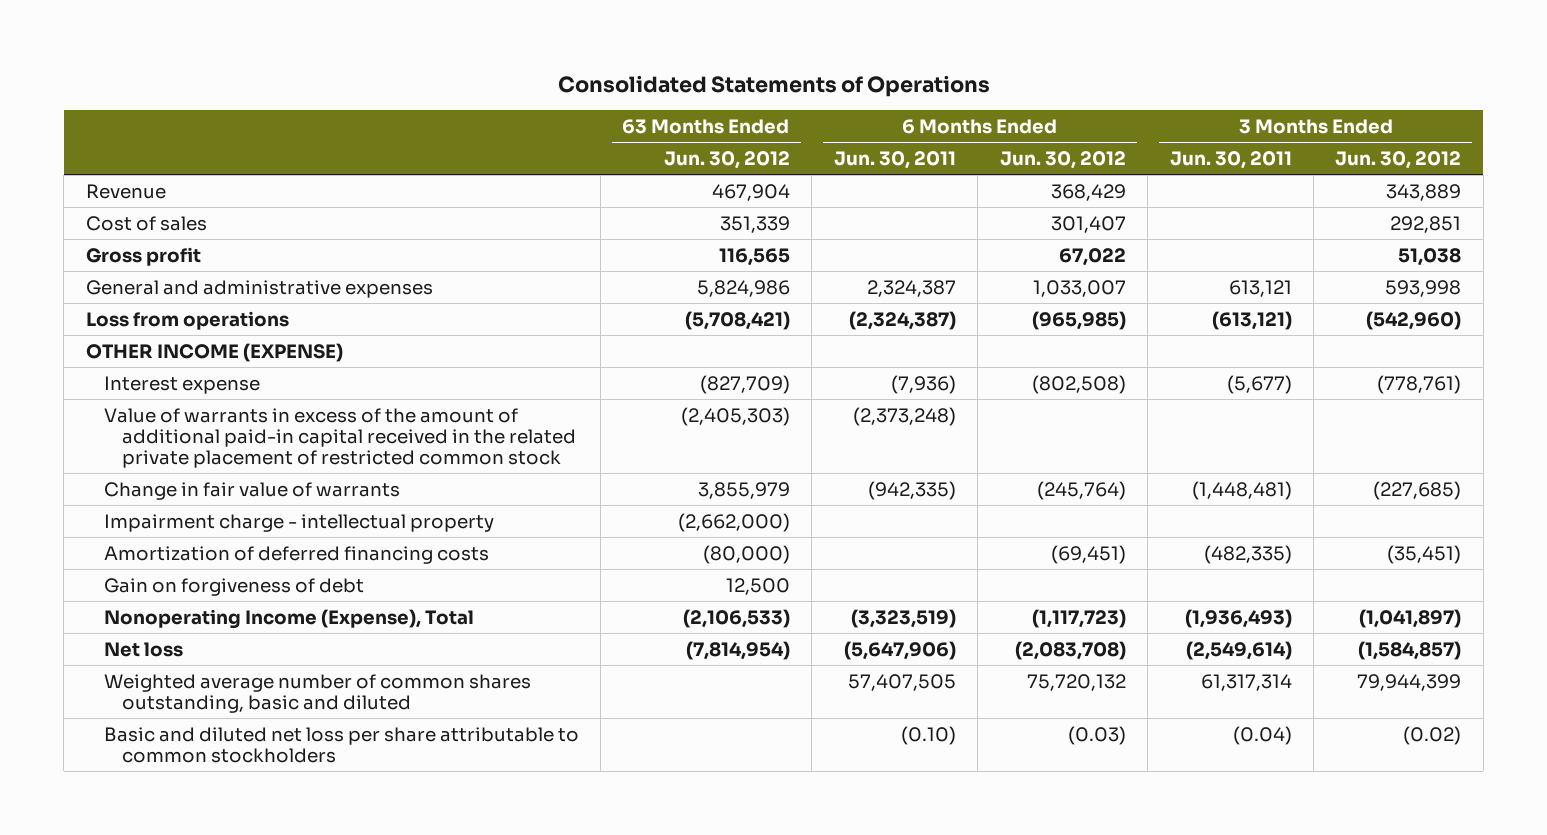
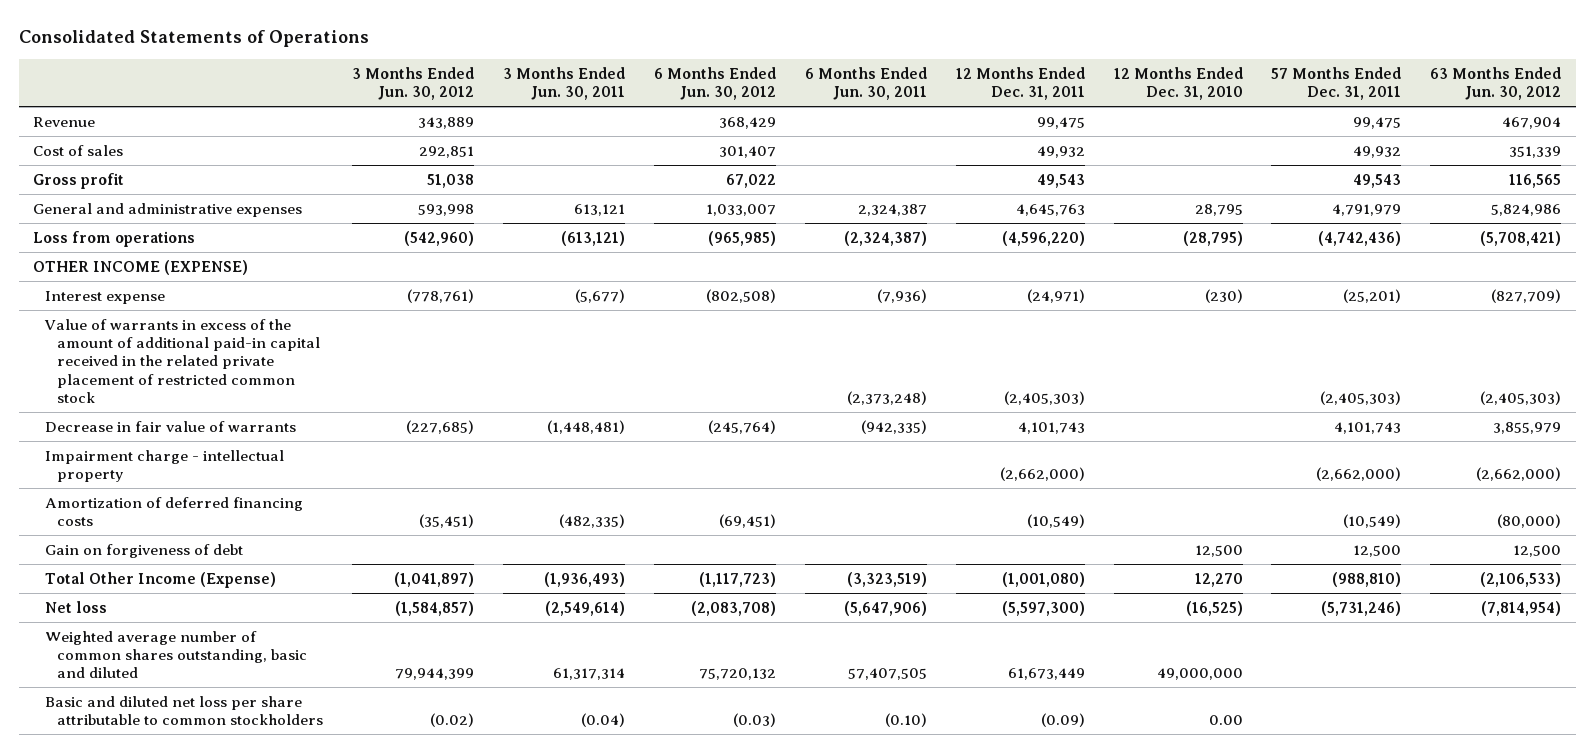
none -> [955,66,1085,101] 12 Months Ended Dec. 31, 2011
none -> [1113,66,1243,101] 12 Months Ended Dec. 31, 2010
none -> [1271,66,1402,101] 57 Months Ended Dec. 31, 2011
[103,481,400,500] Change in fair value of warrants -> [45,420,297,432] Decrease in fair value of warrants
[103,608,474,629] Nonoperating Income (Expense), Total -> [45,571,277,588] Total Other Income (Expense)

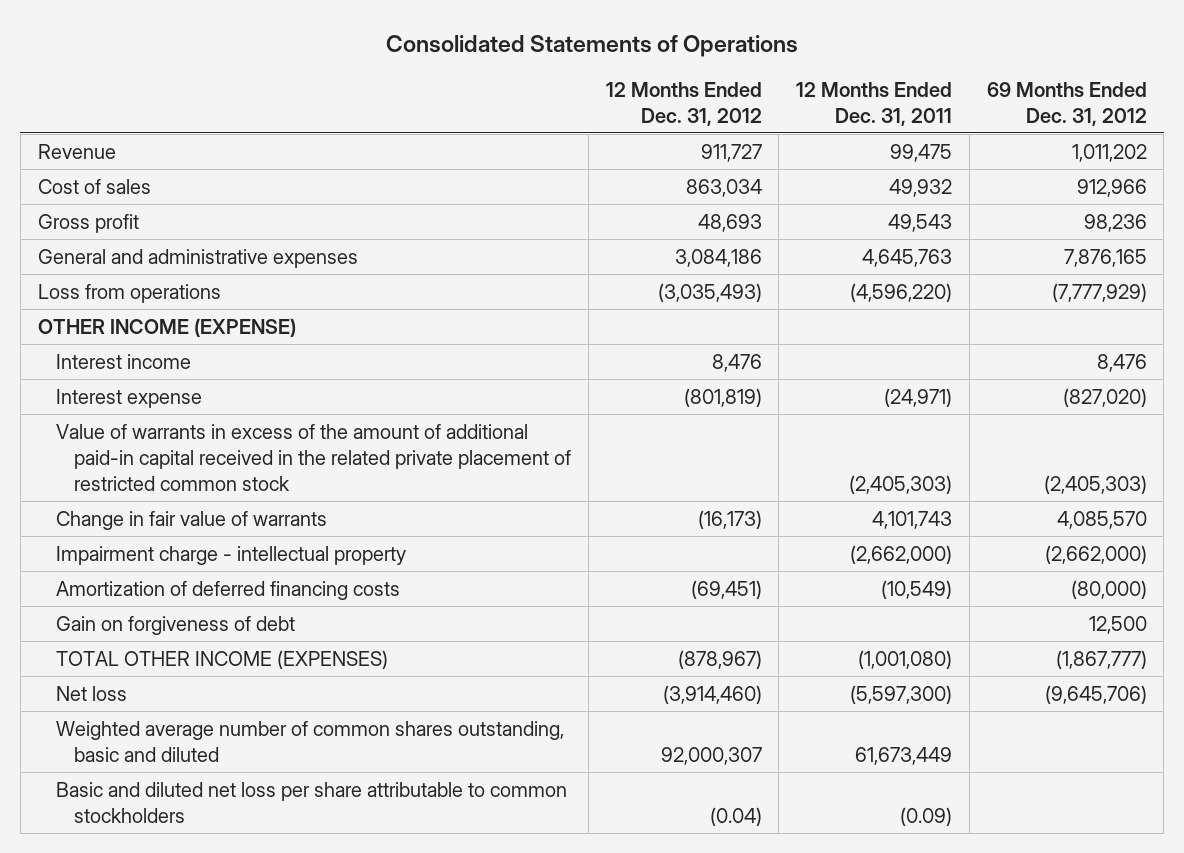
[352,66,475,101] 3 Months Ended Jun. 30, 2012 -> none
[502,66,625,101] 3 Months Ended Jun. 30, 2011 -> none
[653,66,776,101] 6 Months Ended Jun. 30, 2012 -> none
[804,66,927,101] 6 Months Ended Jun. 30, 2011 -> none
[1113,66,1243,101] 12 Months Ended Dec. 31, 2010 -> none
[1271,66,1402,101] 57 Months Ended Dec. 31, 2011 -> none
[1430,66,1562,101] 63 Months Ended Jun. 30, 2012 -> none
none -> [605,81,762,126] 12 Months Ended Dec. 31, 2012
none -> [986,81,1147,126] 69 Months Ended Dec. 31, 2012
none -> [55,353,191,369] Interest income
[45,420,297,432] Decrease in fair value of warrants -> [55,510,327,530] Change in fair value of warrants
[45,571,277,588] Total Other Income (Expense) -> [55,649,388,669] TOTAL OTHER INCOME (EXPENSES)

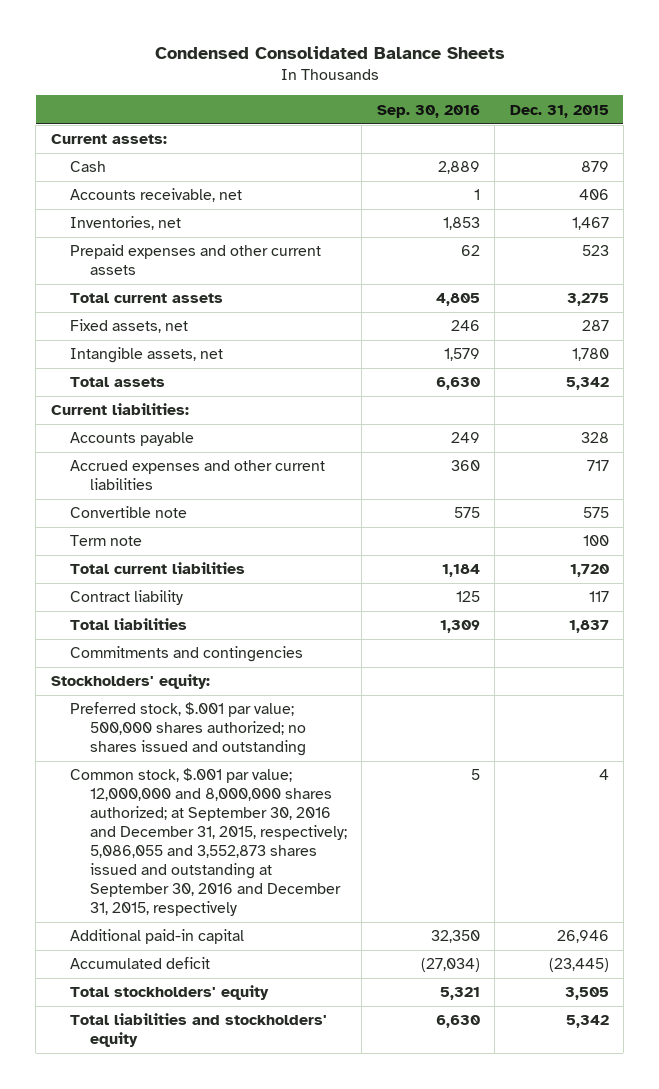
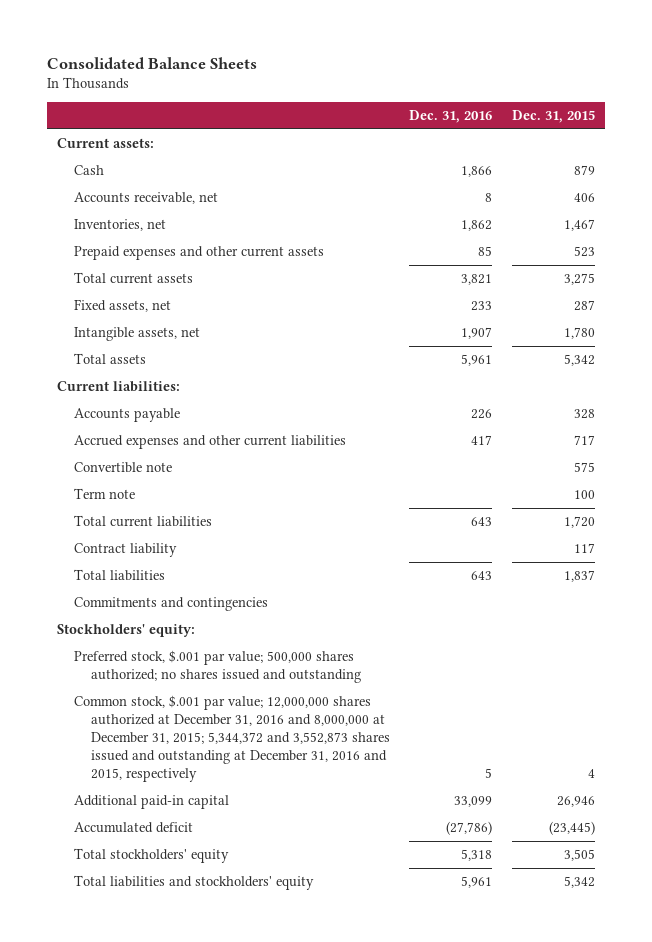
[154,46,505,60] Condensed Consolidated Balance Sheets -> [46,56,257,69] Consolidated Balance Sheets
[376,104,480,118] Sep. 30, 2016 -> none
none -> [409,110,493,124] Dec. 31, 2016
[70,768,347,917] Common stock, $.001 par value; 12,000,000 and 8,000,000 shares authorized; at September 30, 2016 and December 31, 2015, respectively; 5,086,055 and 3,552,873 shares issued and outstanding at September 30, 2016 and December 31, 2015, respectively -> [73,694,390,782] Common stock, $.001 par value; 12,000,000 shares authorized at December 31, 2016 and 8,000,000 at December 31, 2015; 5,344,372 and 3,552,873 shares issued and outstanding at December 31, 2016 and 2015, respectively

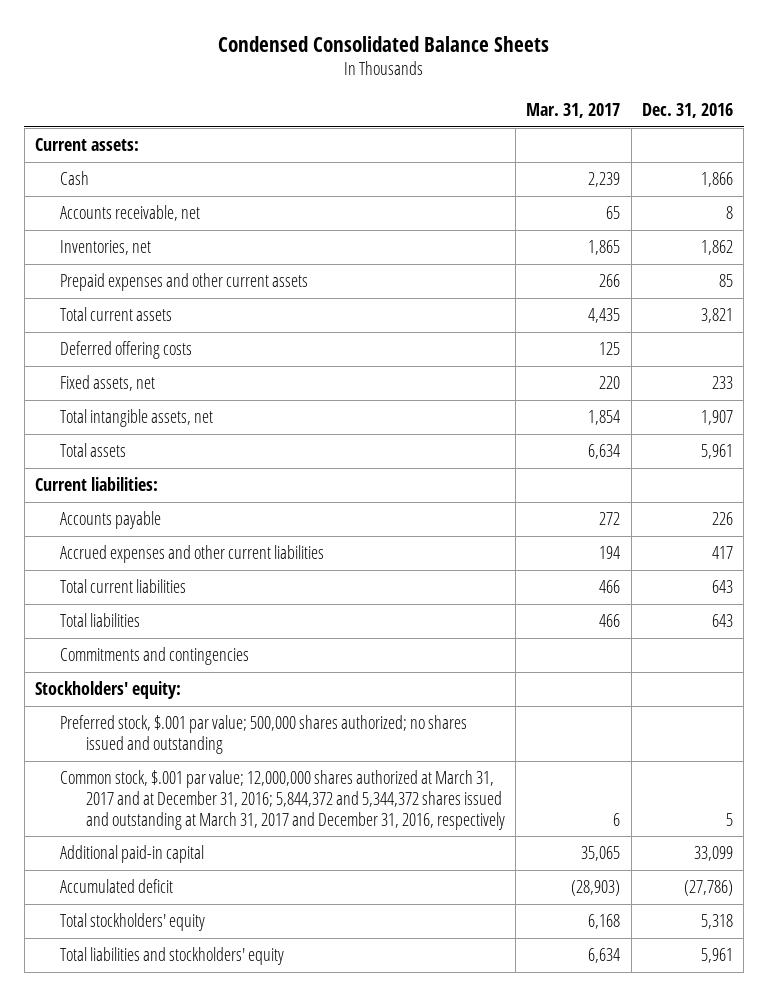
[46,56,257,69] Consolidated Balance Sheets -> [218,35,550,52] Condensed Consolidated Balance Sheets
[512,110,596,124] Dec. 31, 2015 -> none
none -> [526,103,621,119] Mar. 31, 2017
none -> [60,341,193,360] Deferred offering costs
[73,326,200,341] Intangible assets, net -> [60,409,214,428] Total intangible assets, net
[73,461,172,473] Convertible note -> none
[73,487,135,499] Term note -> none
[73,542,177,557] Contract liability -> none
[73,694,390,782] Common stock, $.001 par value; 12,000,000 shares authorized at December 31, 2016 and 8,000,000 at December 31, 2015; 5,344,372 and 3,552,873 shares issued and outstanding at December 31, 2016 and 2015, respectively -> [60,770,505,830] Common stock, $.001 par value; 12,000,000 shares authorized at March 31, 2017 and at December 31, 2016; 5,844,372 and 5,344,372 shares issued and outstanding at March 31, 2017 and December 31, 2016, respectively

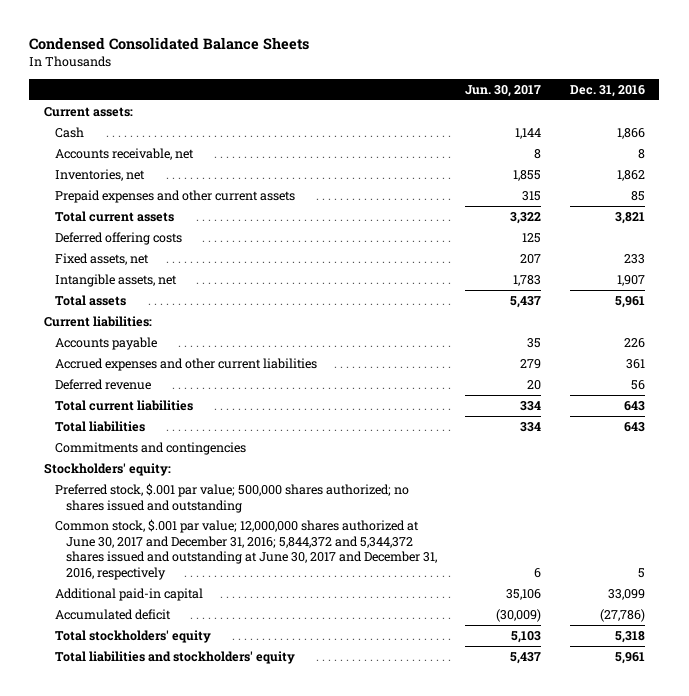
[526,103,621,119] Mar. 31, 2017 -> none
none -> [465,84,542,97] Jun. 30, 2017
[60,409,214,428] Total intangible assets, net -> [54,273,177,287] Intangible assets, net
[712,546,734,560] 417 -> [626,358,646,369] 361
none -> [54,378,151,390] Deferred revenue
[60,770,505,830] Common stock, $.001 par value; 12,000,000 shares authorized at March 31, 2017 and at December 31, 2016; 5,844,372 and 5,344,372 shares issued and outstanding at March 31, 2017 and December 31, 2016, respectively -> [54,518,437,580] Common stock, $.001 par value; 12,000,000 shares authorized at June 30, 2017 and December 31, 2016; 5,844,372 and 5,344,372 shares issued and outstanding at June 30, 2017 and December 31, 2016, respectively

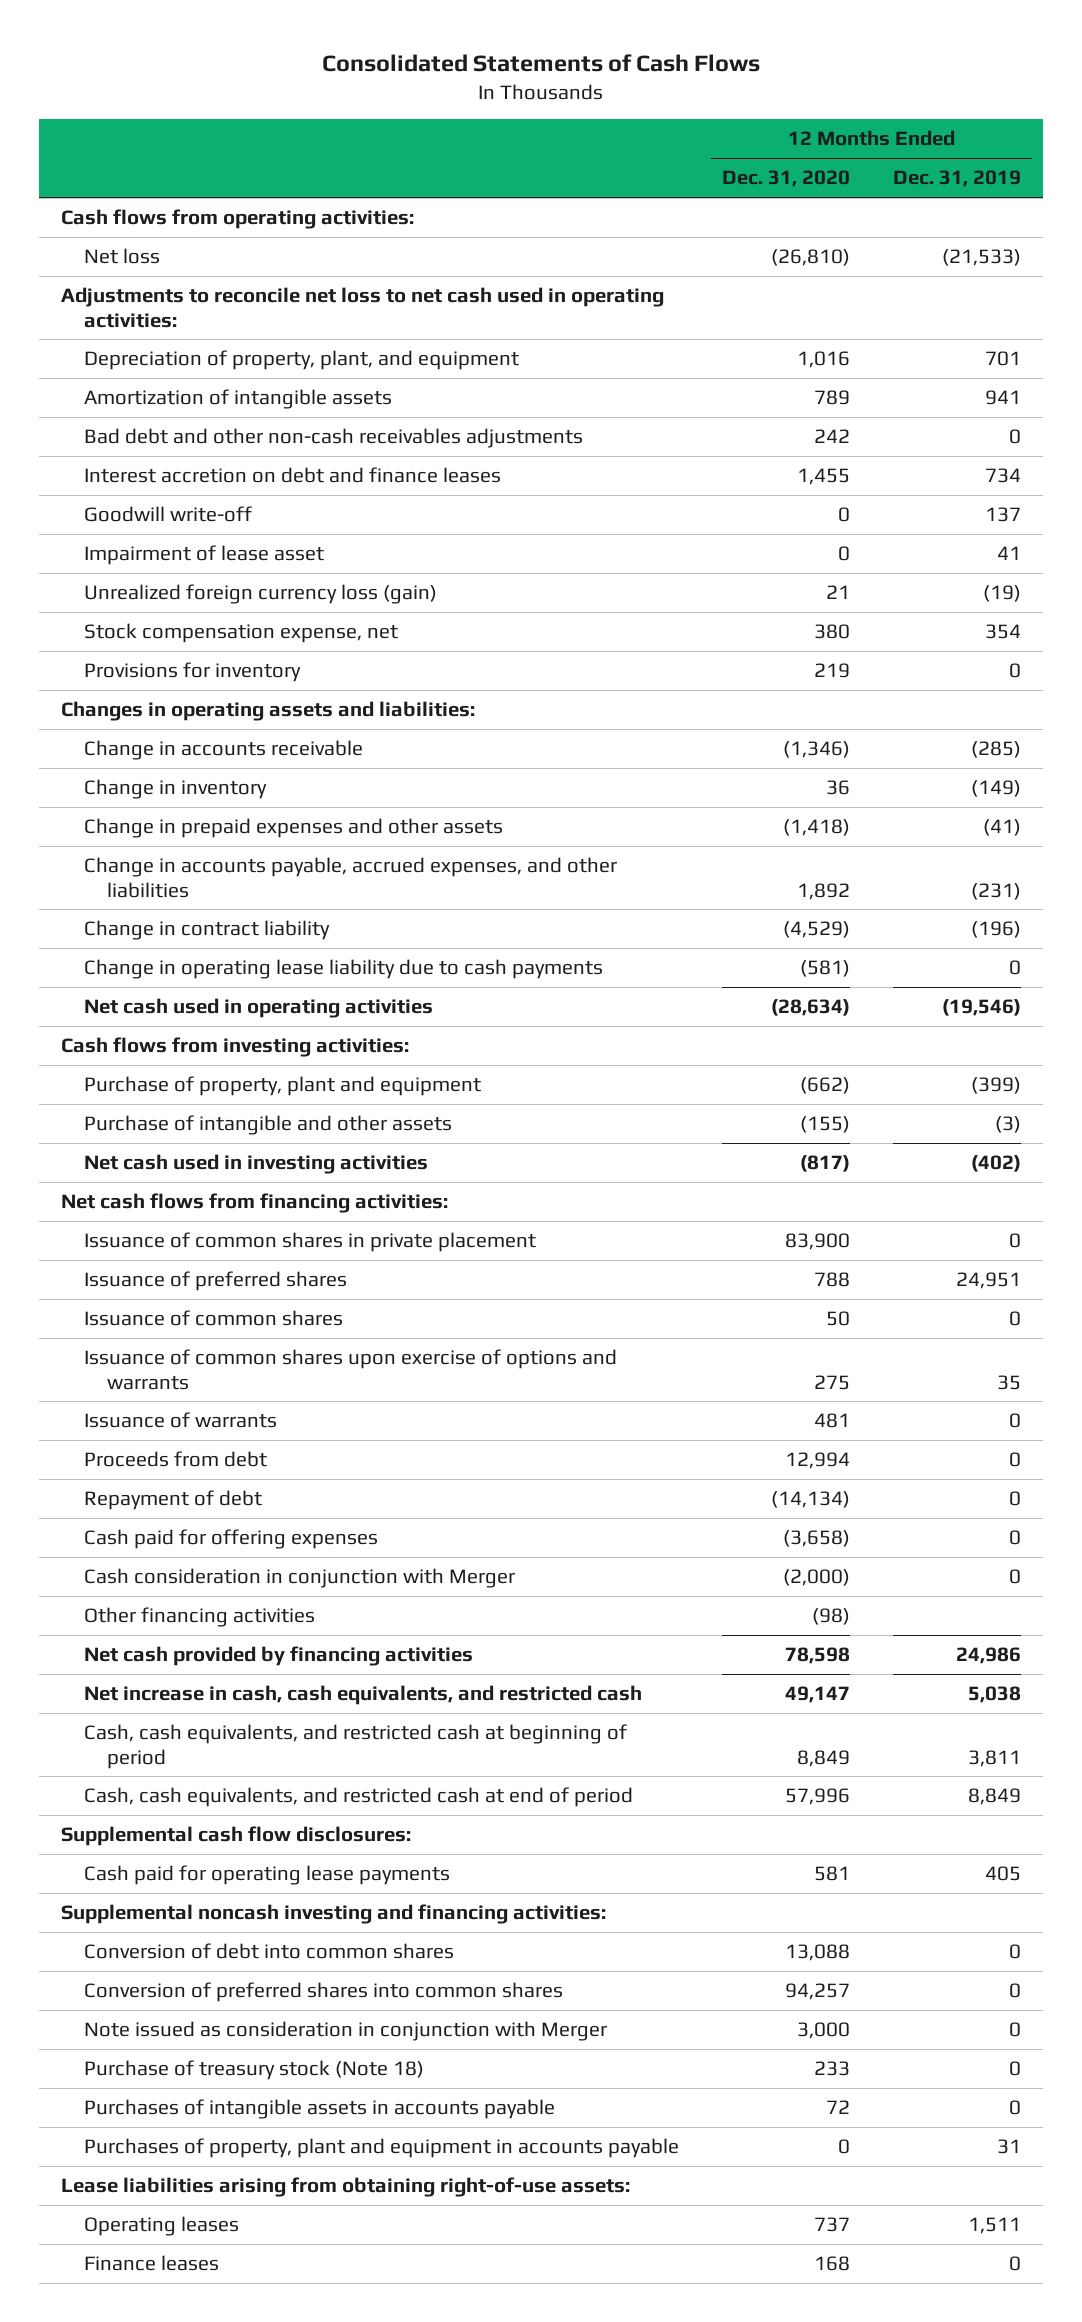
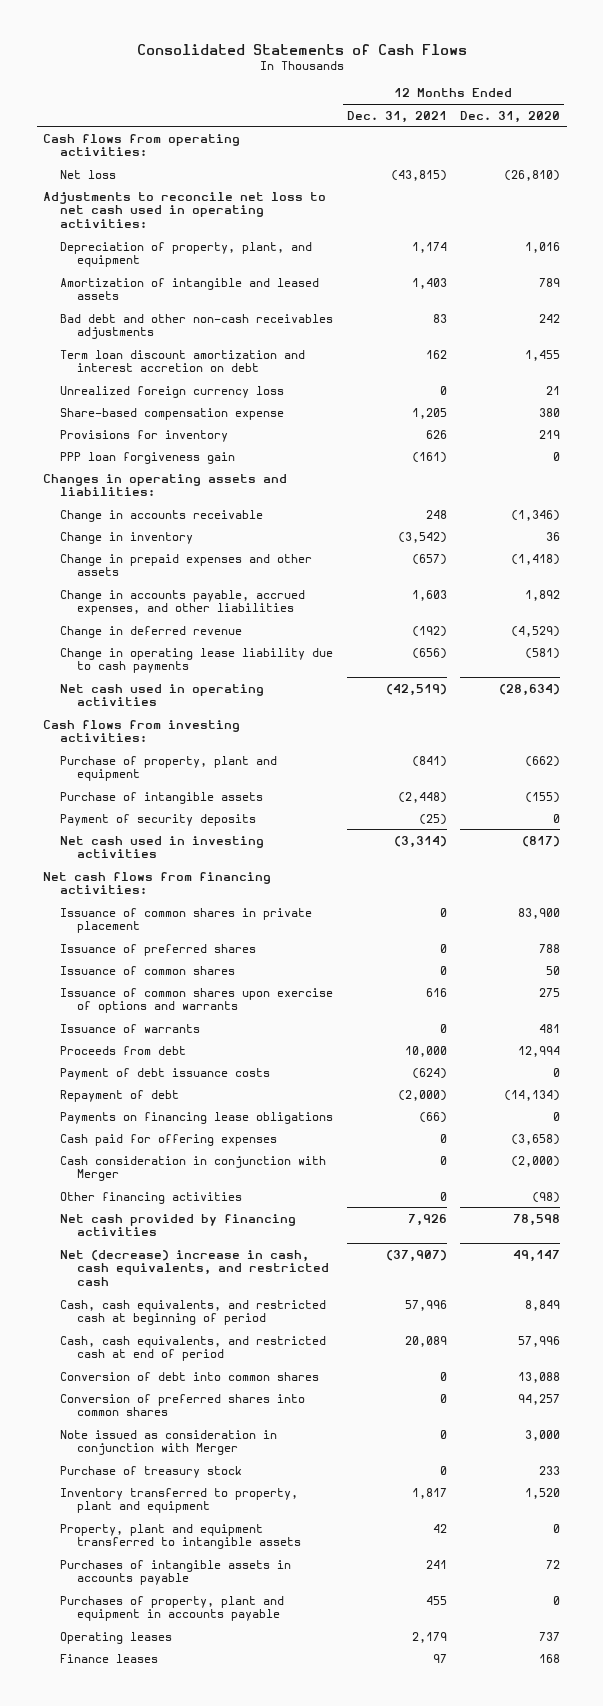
[893,170,1022,188] Dec. 31, 2019 -> none
none -> [346,110,447,123] Dec. 31, 2021
[84,389,393,410] Amortization of intangible assets -> [60,277,320,301] Amortization of intangible and leased assets
[84,506,253,523] Goodwill write-off -> none
[84,545,325,566] Impairment of lease asset -> none
[84,467,502,484] Interest accretion on debt and finance leases -> [60,349,306,373] Term loan discount amortization and interest accretion on debt
[84,584,438,605] Unrealized foreign currency loss (gain) -> [60,385,285,398] Unrealized foreign currency loss
[84,623,399,644] Stock compensation expense, net -> [60,407,285,420] Share-based compensation expense
none -> [60,451,236,464] PPP loan forgiveness gain
[84,920,331,941] Change in contract liability -> [60,625,243,638] Change in deferred revenue
[84,1115,453,1136] Purchase of intangible and other assets -> [60,791,264,804] Purchase of intangible assets
none -> [60,813,257,826] Payment of security deposits
none -> [60,1067,271,1080] Payment of debt issuance costs
none -> [60,1111,334,1124] Payments on financing lease obligations
[84,1685,643,1706] Net increase in cash, cash equivalents, and restricted cash -> [60,1249,330,1287] Net (decrease) increase in cash, cash equivalents, and restricted cash
[60,1826,411,1847] Supplemental cash flow disclosures: -> none
[84,1865,451,1886] Cash paid for operating lease payments -> none
[60,1904,606,1925] Supplemental noncash investing and financing activities: -> none
[84,2060,425,2081] Purchase of treasury stock (Note 18) -> [60,1465,243,1478] Purchase of treasury stock
none -> [60,1487,299,1514] Inventory transferred to property, plant and equipment
none -> [60,1523,302,1550] Property, plant and equipment transferred to intangible assets
[60,2177,630,2198] Lease liabilities arising from obtaining right-of-use assets: -> none

